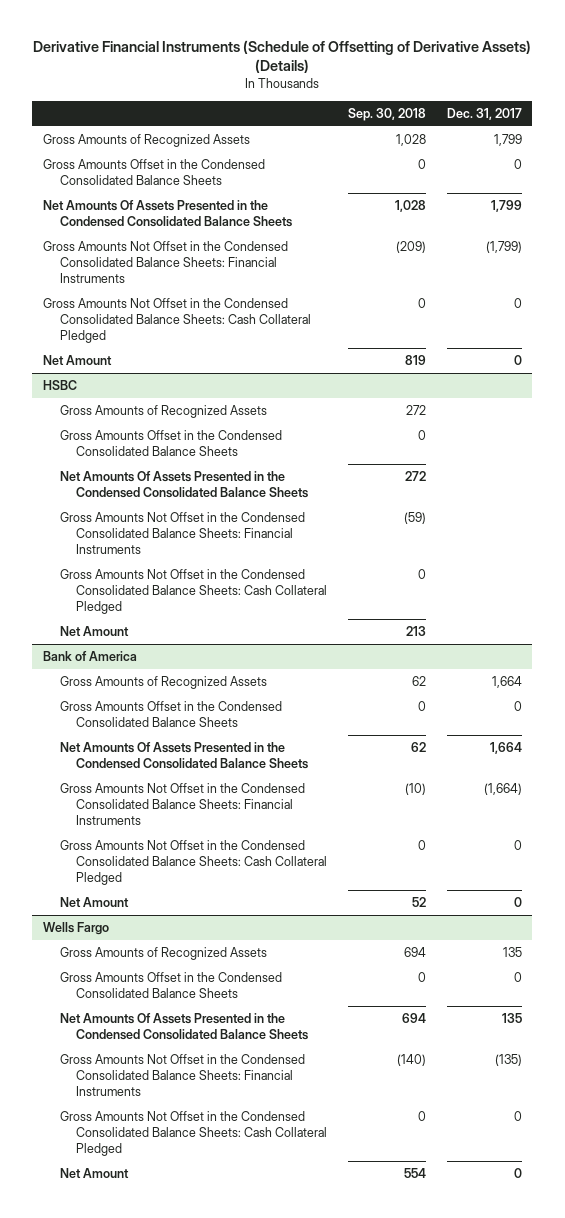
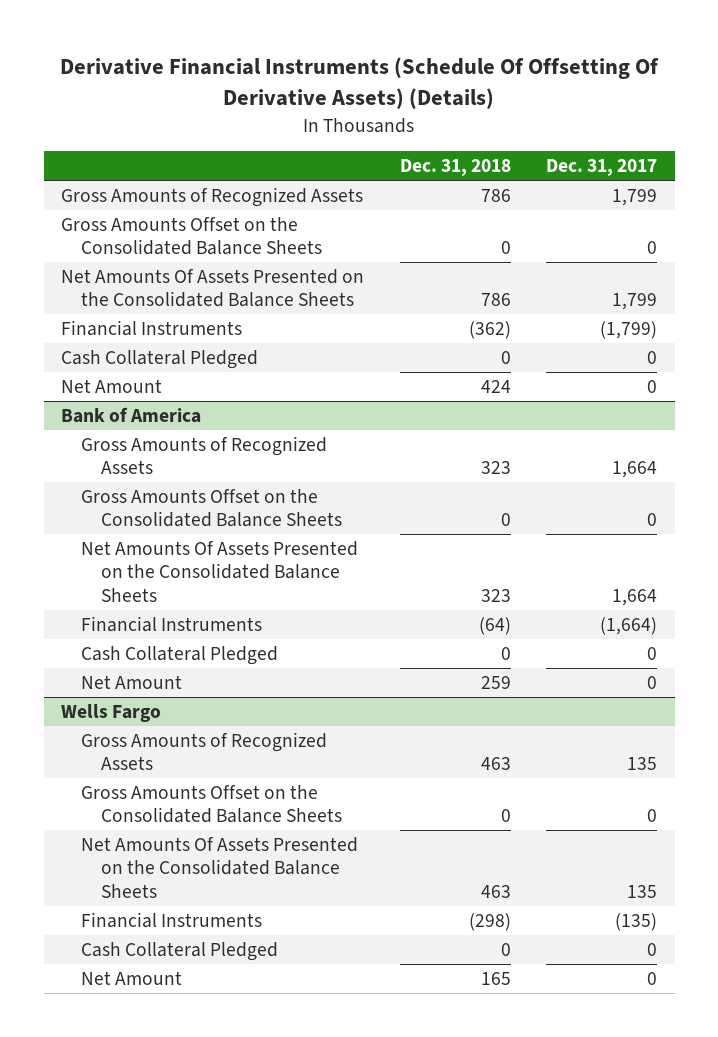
[33,39,532,74] Derivative Financial Instruments (Schedule of Offsetting of Derivative Assets) (Details) -> [60,57,660,109] Derivative Financial Instruments (Schedule Of Offsetting Of Derivative Assets) (Details)
[348,107,427,121] Sep. 30, 2018 -> none
none -> [399,159,511,177] Dec. 31, 2018
[42,159,265,186] Gross Amounts Offset in the Condensed Consolidated Balance Sheets -> [61,217,322,256] Gross Amounts Offset on the Consolidated Balance Sheets
[42,200,292,228] Net Amounts Of Assets Presented in the Condensed Consolidated Balance Sheets -> [61,269,365,308] Net Amounts Of Assets Presented on the Consolidated Balance Sheets
[42,241,288,283] Gross Amounts Not Offset in the Condensed Consolidated Balance Sheets: Financial Instruments -> [61,320,243,337] Financial Instruments
[42,298,311,343] Gross Amounts Not Offset in the Condensed Consolidated Balance Sheets: Cash Collateral Pledged -> [61,350,259,370] Cash Collateral Pledged
[42,380,77,391] HSBC -> none
[59,405,267,419] Gross Amounts of Recognized Assets -> none
[59,430,282,457] Gross Amounts Offset in the Condensed Consolidated Balance Sheets -> none
[59,471,309,499] Net Amounts Of Assets Presented in the Condensed Consolidated Balance Sheets -> none
[59,512,305,554] Gross Amounts Not Offset in the Condensed Consolidated Balance Sheets: Financial Instruments -> none
[59,569,328,614] Gross Amounts Not Offset in the Condensed Consolidated Balance Sheets: Cash Collateral Pledged -> none
[59,626,129,637] Net Amount -> none
[59,701,282,728] Gross Amounts Offset in the Condensed Consolidated Balance Sheets -> [80,489,342,528] Gross Amounts Offset on the Consolidated Balance Sheets
[59,742,309,770] Net Amounts Of Assets Presented in the Condensed Consolidated Balance Sheets -> [80,541,358,602] Net Amounts Of Assets Presented on the Consolidated Balance Sheets
[59,783,305,825] Gross Amounts Not Offset in the Condensed Consolidated Balance Sheets: Financial Instruments -> [80,616,262,633] Financial Instruments
[59,840,328,885] Gross Amounts Not Offset in the Condensed Consolidated Balance Sheets: Cash Collateral Pledged -> [80,646,278,666] Cash Collateral Pledged
[59,972,282,999] Gross Amounts Offset in the Condensed Consolidated Balance Sheets -> [80,785,342,824] Gross Amounts Offset on the Consolidated Balance Sheets
[59,1013,309,1041] Net Amounts Of Assets Presented in the Condensed Consolidated Balance Sheets -> [80,837,358,898] Net Amounts Of Assets Presented on the Consolidated Balance Sheets
[59,1054,305,1096] Gross Amounts Not Offset in the Condensed Consolidated Balance Sheets: Financial Instruments -> [80,912,262,929] Financial Instruments
[59,1111,328,1156] Gross Amounts Not Offset in the Condensed Consolidated Balance Sheets: Cash Collateral Pledged -> [80,942,278,962] Cash Collateral Pledged

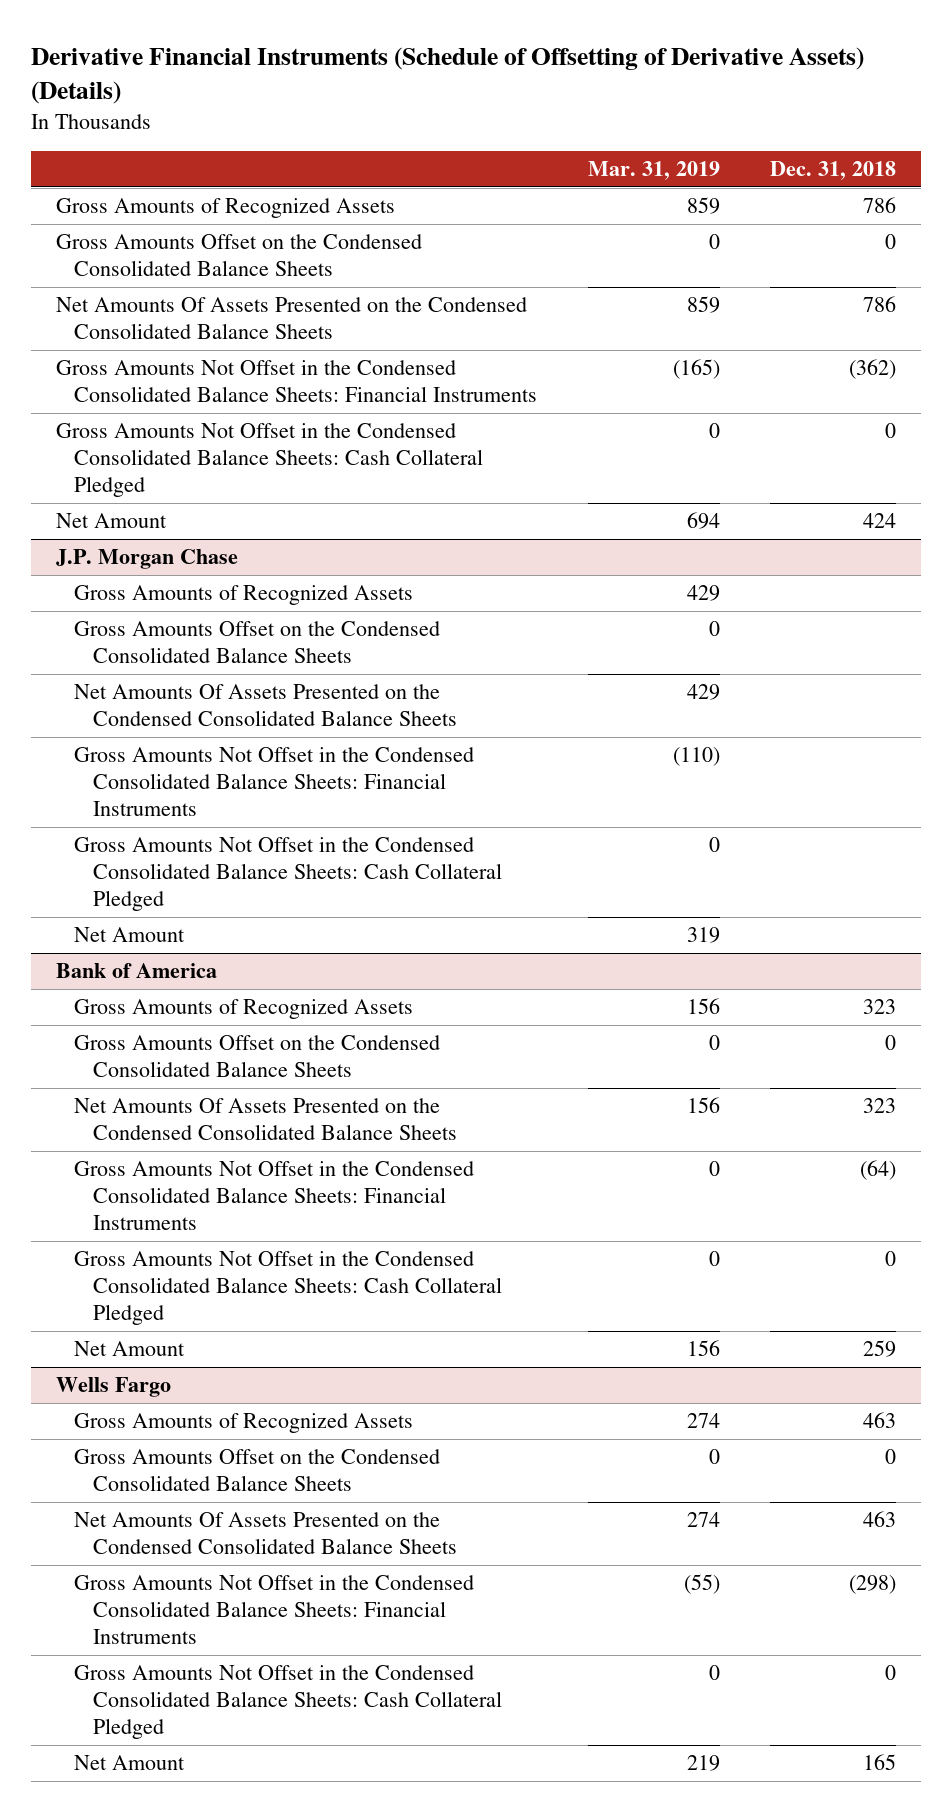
[60,57,660,109] Derivative Financial Instruments (Schedule Of Offsetting Of Derivative Assets) (Details) -> [30,47,864,105] Derivative Financial Instruments (Schedule of Offsetting of Derivative Assets) (Details)
[545,159,657,177] Dec. 31, 2017 -> none
none -> [587,161,720,181] Mar. 31, 2019
[61,217,322,256] Gross Amounts Offset on the Consolidated Balance Sheets -> [56,234,423,277] Gross Amounts Offset on the Condensed Consolidated Balance Sheets
[61,269,365,308] Net Amounts Of Assets Presented on the Consolidated Balance Sheets -> [56,297,528,340] Net Amounts Of Assets Presented on the Condensed Consolidated Balance Sheets
[61,320,243,337] Financial Instruments -> [56,360,538,403] Gross Amounts Not Offset in the Condensed Consolidated Balance Sheets: Financial Instruments
[61,350,259,370] Cash Collateral Pledged -> [56,423,484,498] Gross Amounts Not Offset in the Condensed Consolidated Balance Sheets: Cash Collateral Pledged
none -> [56,549,239,570] J.P. Morgan Chase
none -> [74,585,414,606] Gross Amounts of Recognized Assets
none -> [74,621,441,664] Gross Amounts Offset on the Condensed Consolidated Balance Sheets
none -> [74,684,457,727] Net Amounts Of Assets Presented on the Condensed Consolidated Balance Sheets
none -> [74,747,475,817] Gross Amounts Not Offset in the Condensed Consolidated Balance Sheets: Financial Instruments
none -> [74,837,502,912] Gross Amounts Not Offset in the Condensed Consolidated Balance Sheets: Cash Collateral Pledged
none -> [74,927,186,943] Net Amount
[80,489,342,528] Gross Amounts Offset on the Consolidated Balance Sheets -> [74,1035,441,1078] Gross Amounts Offset on the Condensed Consolidated Balance Sheets
[80,541,358,602] Net Amounts Of Assets Presented on the Consolidated Balance Sheets -> [74,1098,457,1141] Net Amounts Of Assets Presented on the Condensed Consolidated Balance Sheets
[80,616,262,633] Financial Instruments -> [74,1161,475,1231] Gross Amounts Not Offset in the Condensed Consolidated Balance Sheets: Financial Instruments
[80,646,278,666] Cash Collateral Pledged -> [74,1251,502,1326] Gross Amounts Not Offset in the Condensed Consolidated Balance Sheets: Cash Collateral Pledged
[80,785,342,824] Gross Amounts Offset on the Consolidated Balance Sheets -> [74,1449,441,1492] Gross Amounts Offset on the Condensed Consolidated Balance Sheets
[80,837,358,898] Net Amounts Of Assets Presented on the Consolidated Balance Sheets -> [74,1512,457,1555] Net Amounts Of Assets Presented on the Condensed Consolidated Balance Sheets
[80,912,262,929] Financial Instruments -> [74,1575,475,1645] Gross Amounts Not Offset in the Condensed Consolidated Balance Sheets: Financial Instruments
[80,942,278,962] Cash Collateral Pledged -> [74,1665,502,1740] Gross Amounts Not Offset in the Condensed Consolidated Balance Sheets: Cash Collateral Pledged

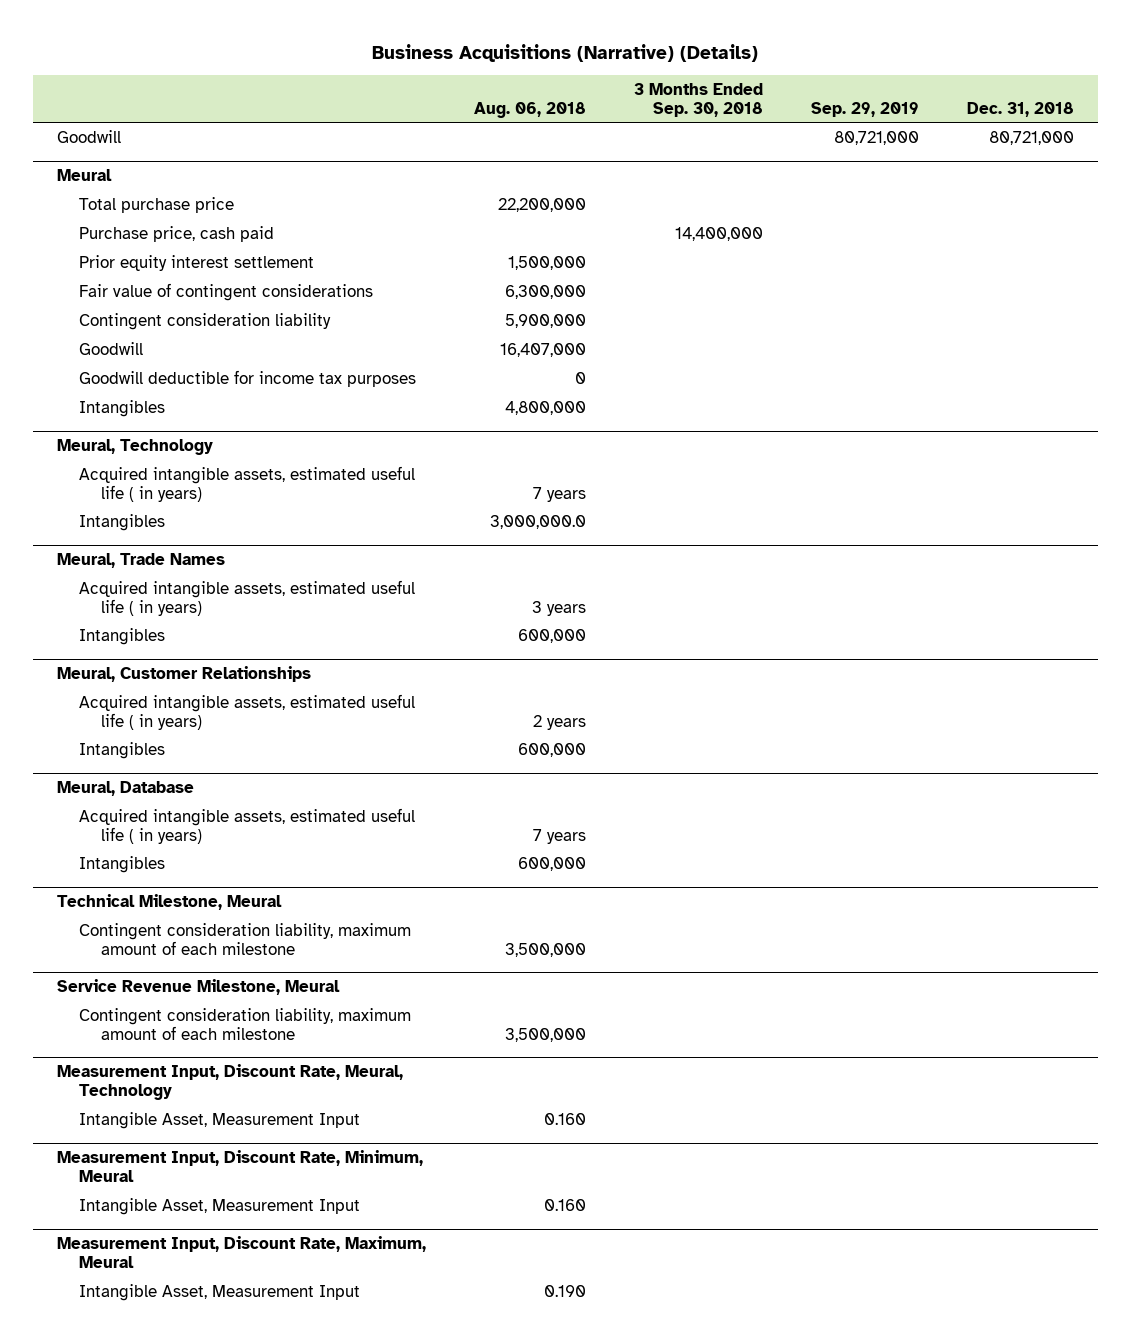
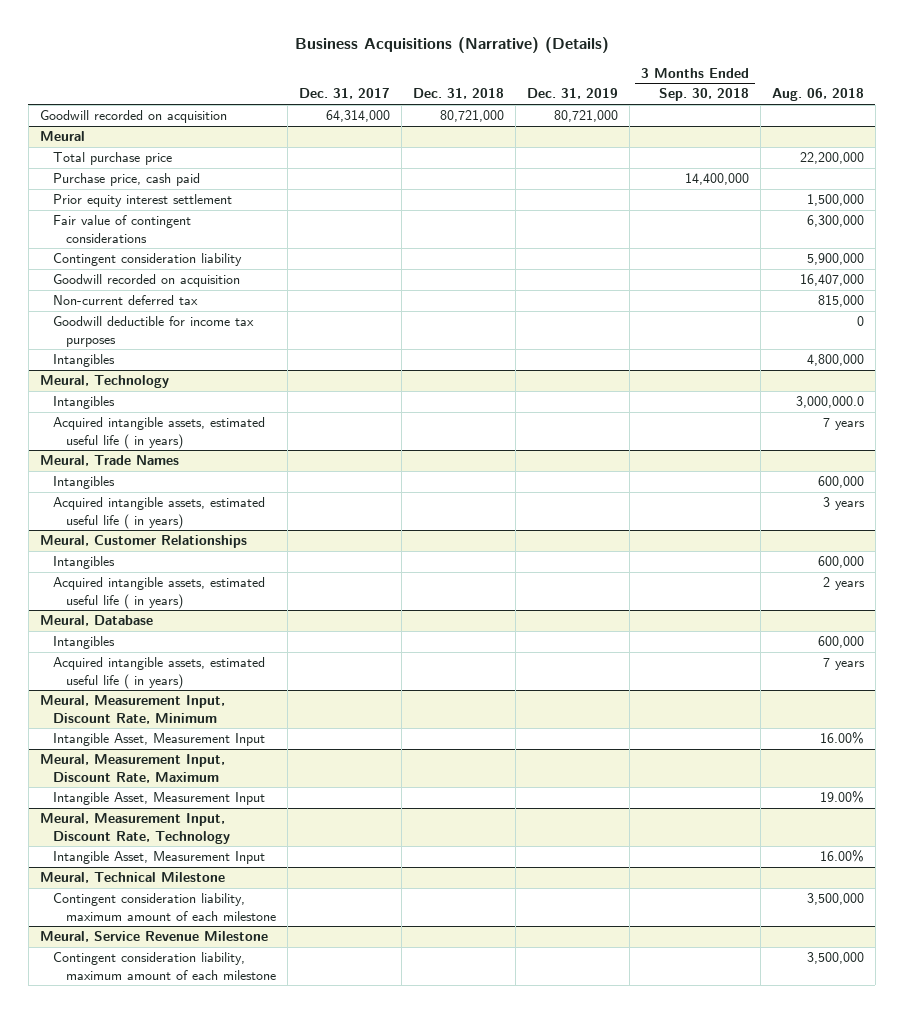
[810,101,919,117] Sep. 29, 2019 -> none
none -> [298,88,390,100] Dec. 31, 2017
none -> [526,88,618,100] Dec. 31, 2019
[57,129,122,143] Goodwill -> [39,110,227,124] Goodwill recorded on acquisition
[79,341,144,355] Goodwill -> [52,274,240,288] Goodwill recorded on acquisition
none -> [52,295,198,306] Non-current deferred tax
[79,465,416,502] Acquired intangible assets, estimated useful life ( in years) -> [52,417,265,449] Acquired intangible assets, estimated useful life ( in years)
[79,579,416,616] Acquired intangible assets, estimated useful life ( in years) -> [52,497,265,529] Acquired intangible assets, estimated useful life ( in years)
[79,693,416,730] Acquired intangible assets, estimated useful life ( in years) -> [52,577,265,609] Acquired intangible assets, estimated useful life ( in years)
[79,807,416,844] Acquired intangible assets, estimated useful life ( in years) -> [52,657,265,689] Acquired intangible assets, estimated useful life ( in years)
none -> [39,695,225,724] Meural, Measurement Input, Discount Rate, Minimum
none -> [52,733,265,747] Intangible Asset, Measurement Input
none -> [39,754,225,783] Meural, Measurement Input, Discount Rate, Maximum
none -> [52,792,265,806] Intangible Asset, Measurement Input
none -> [39,813,230,844] Meural, Measurement Input, Discount Rate, Technology
none -> [52,851,265,865] Intangible Asset, Measurement Input
[57,894,283,911] Technical Milestone, Meural -> [39,872,225,884] Meural, Technical Milestone
[57,979,341,996] Service Revenue Milestone, Meural -> [39,931,268,943] Meural, Service Revenue Milestone
[57,1064,404,1101] Measurement Input, Discount Rate, Meural, Technology -> none
[79,1111,361,1129] Intangible Asset, Measurement Input -> none
[57,1150,424,1183] Measurement Input, Discount Rate, Minimum, Meural -> none
[79,1197,361,1215] Intangible Asset, Measurement Input -> none
[57,1236,427,1269] Measurement Input, Discount Rate, Maximum, Meural -> none
[79,1283,361,1301] Intangible Asset, Measurement Input -> none

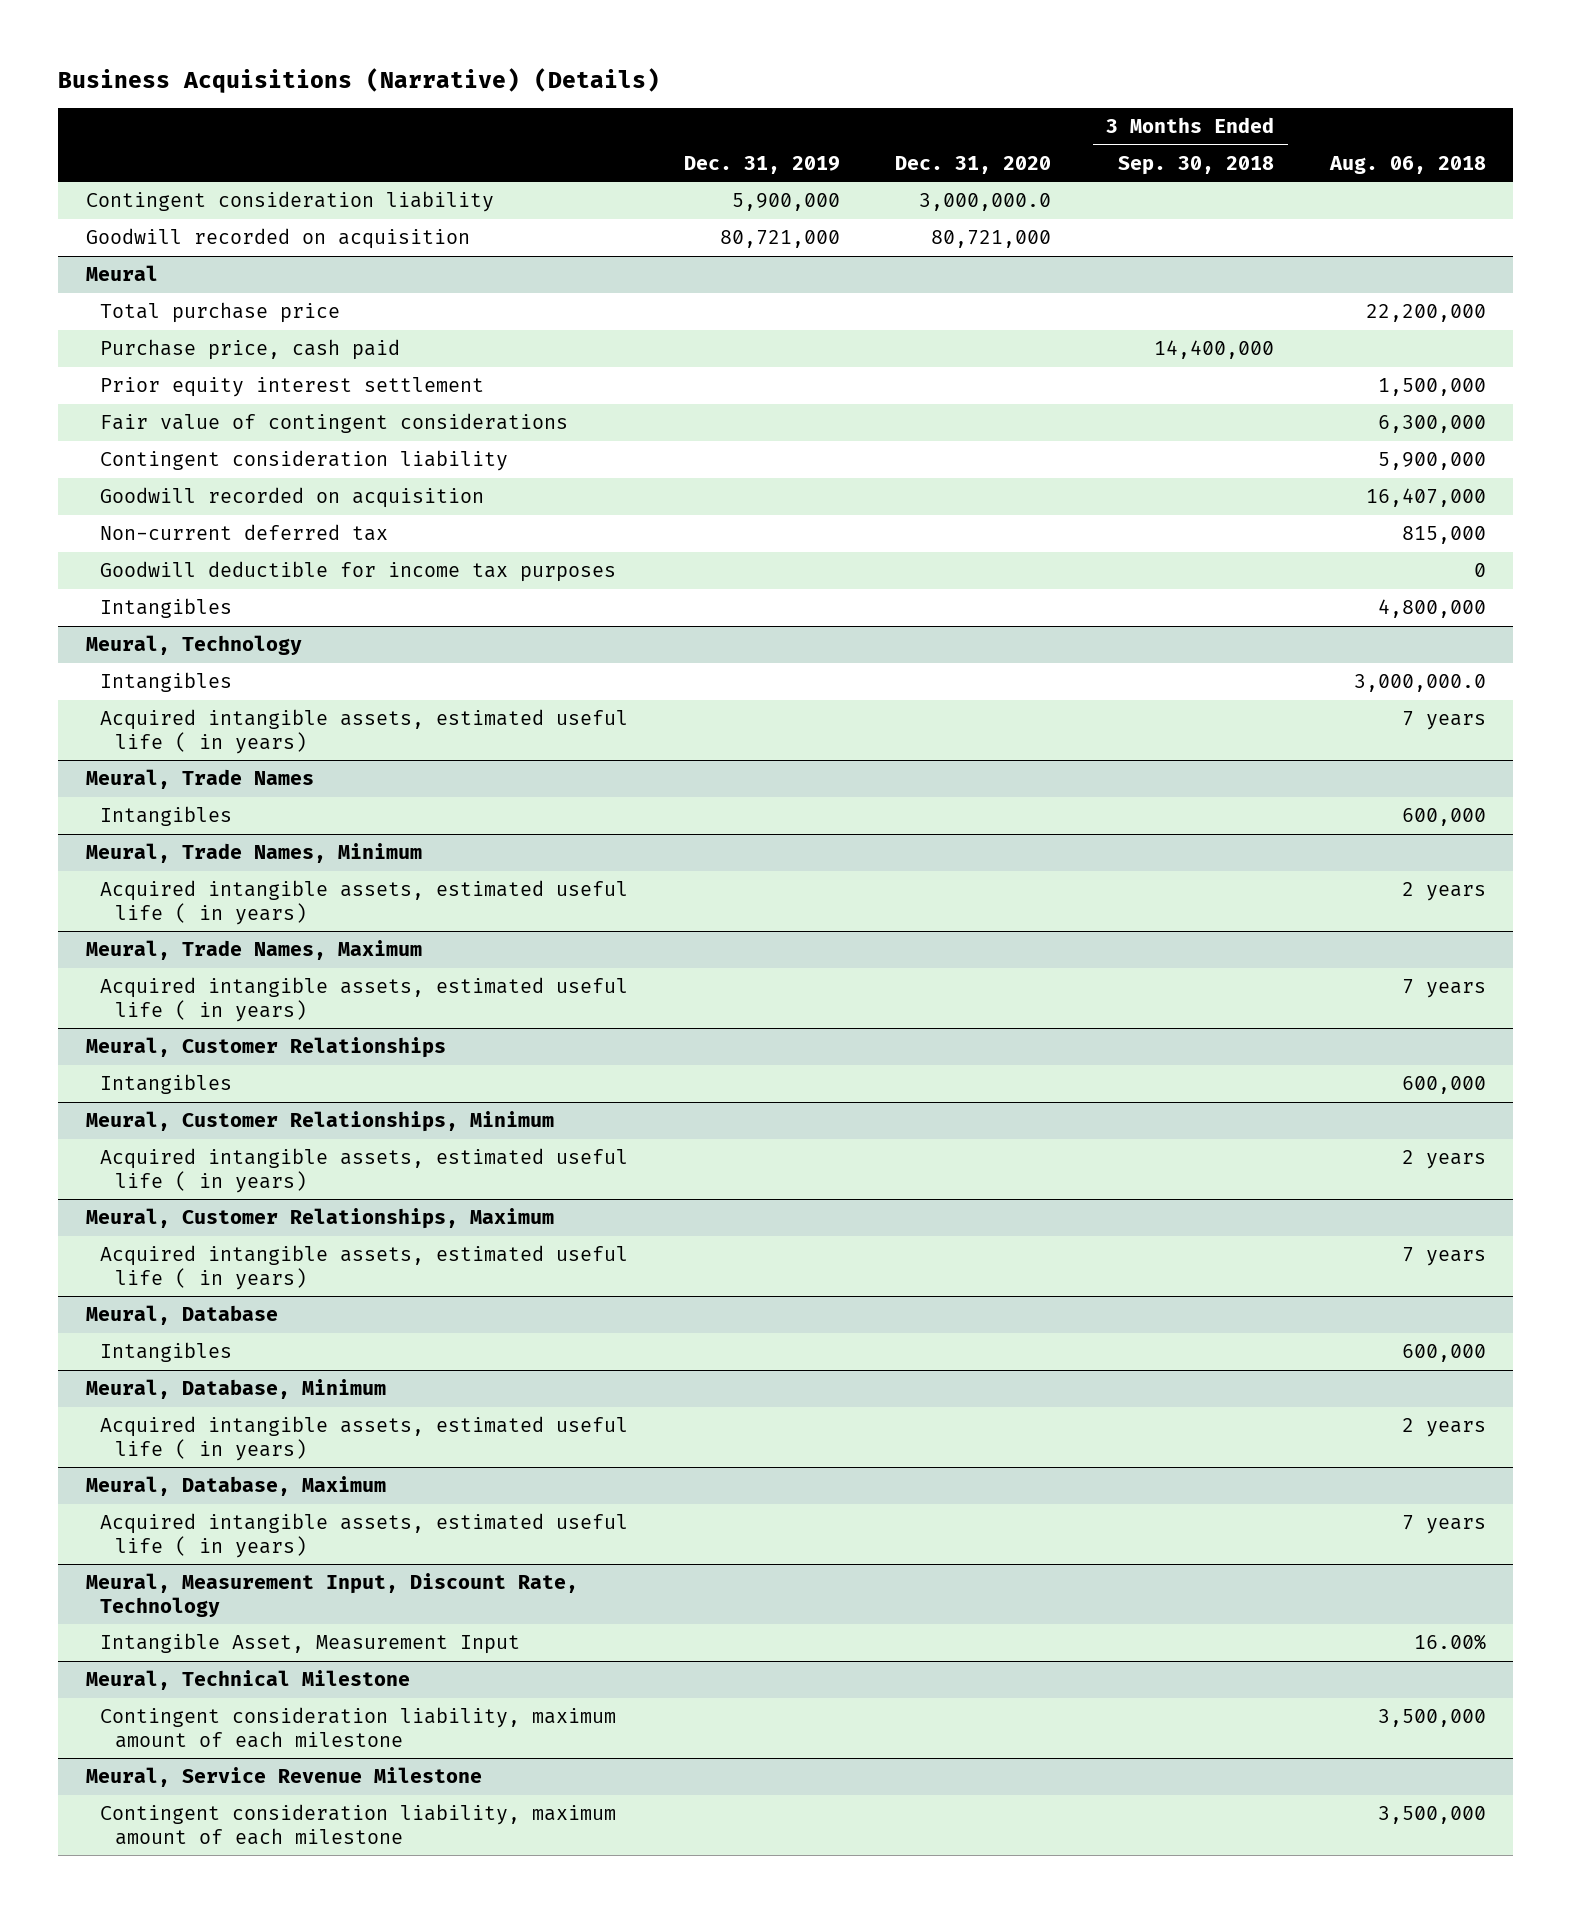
[298,88,390,100] Dec. 31, 2017 -> none
[412,88,504,100] Dec. 31, 2018 -> none
none -> [895,155,1052,174] Dec. 31, 2020
none -> [85,191,494,213] Contingent consideration liability
none -> [85,843,422,864] Meural, Trade Names, Minimum
[822,497,865,511] 3 years -> [1401,882,1486,902] 2 years
none -> [85,940,422,961] Meural, Trade Names, Maximum
none -> [100,977,629,1022] Acquired intangible assets, estimated useful life ( in years)
none -> [85,1111,554,1133] Meural, Customer Relationships, Minimum
none -> [85,1208,554,1230] Meural, Customer Relationships, Maximum
none -> [100,1245,629,1290] Acquired intangible assets, estimated useful life ( in years)
none -> [85,1379,386,1400] Meural, Database, Minimum
none -> [100,1416,629,1461] Acquired intangible assets, estimated useful life ( in years)
none -> [85,1476,386,1497] Meural, Database, Maximum
[39,695,225,724] Meural, Measurement Input, Discount Rate, Minimum -> none
[52,733,265,747] Intangible Asset, Measurement Input -> none
[39,754,225,783] Meural, Measurement Input, Discount Rate, Maximum -> none
[52,792,265,806] Intangible Asset, Measurement Input -> none

